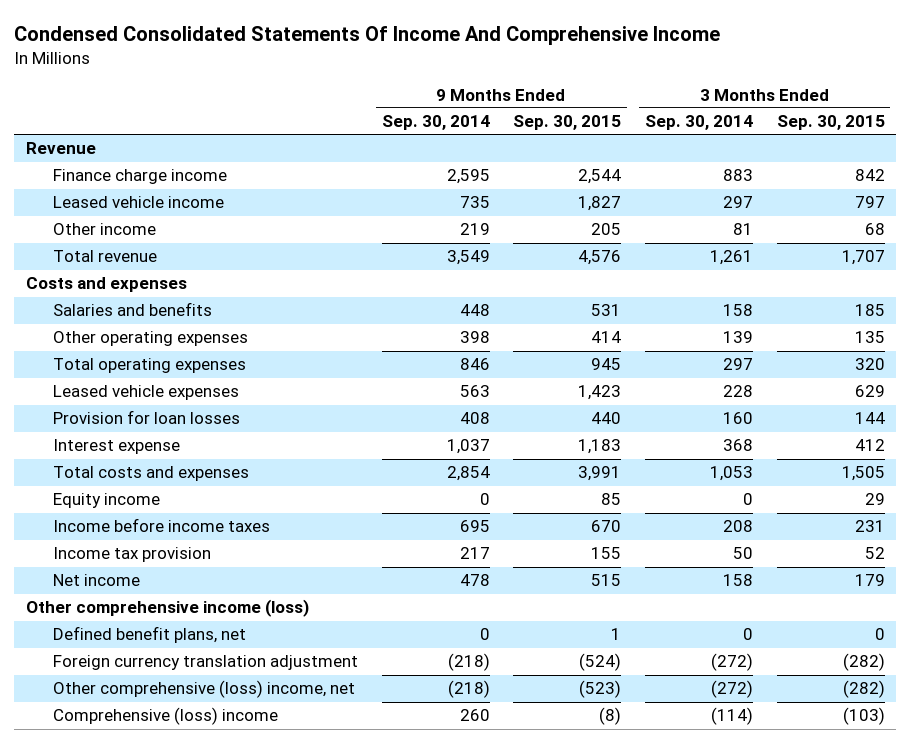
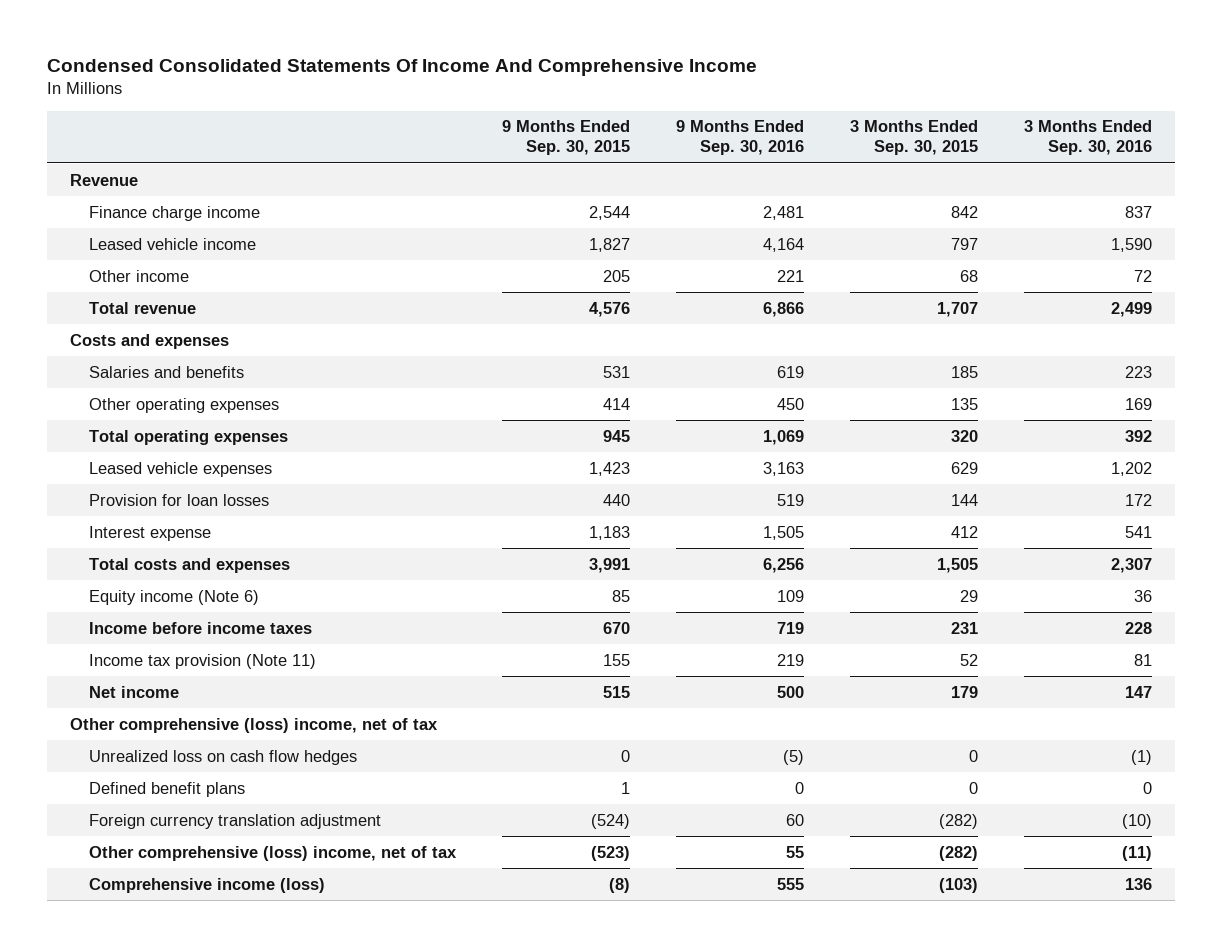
[381,115,490,131] Sep. 30, 2014 -> none
[644,115,753,131] Sep. 30, 2014 -> none
none -> [675,120,804,156] 9 Months Ended Sep. 30, 2016
none -> [1023,120,1152,156] 3 Months Ended Sep. 30, 2016
[52,493,160,509] Equity income -> [89,589,260,605] Equity income (Note 6)
[52,547,211,563] Income tax provision -> [89,653,317,669] Income tax provision (Note 11)
[25,599,309,618] Other comprehensive income (loss) -> [69,717,438,733] Other comprehensive (loss) income, net of tax
none -> [89,749,358,765] Unrealized loss on cash flow hedges
[52,626,246,644] Defined benefit plans, net -> [89,781,246,797] Defined benefit plans
[52,680,355,699] Other comprehensive (loss) income, net -> [89,845,458,861] Other comprehensive (loss) income, net of tax
[52,707,278,726] Comprehensive (loss) income -> [89,877,326,893] Comprehensive income (loss)

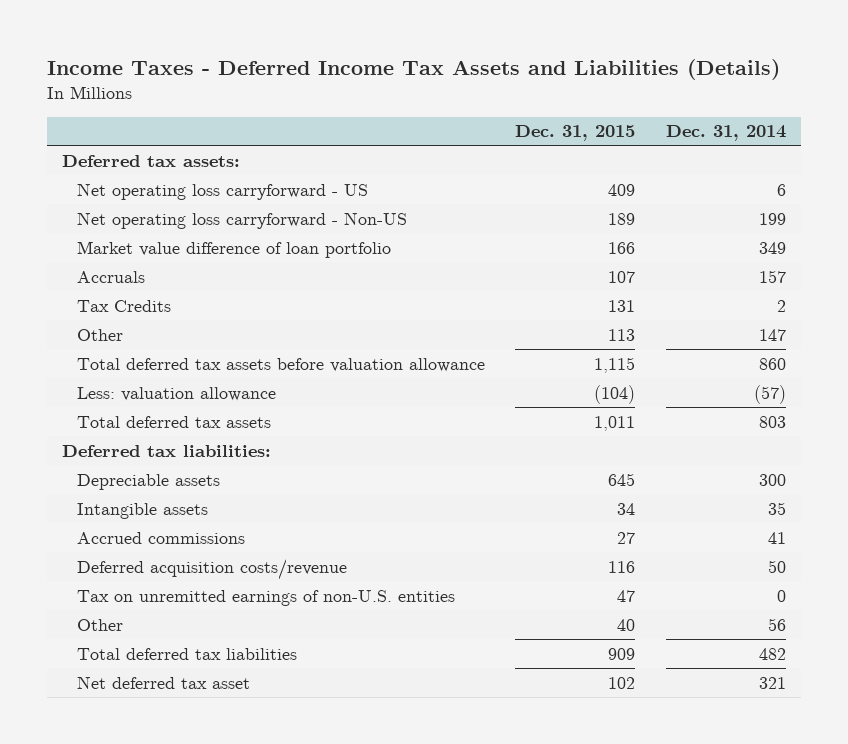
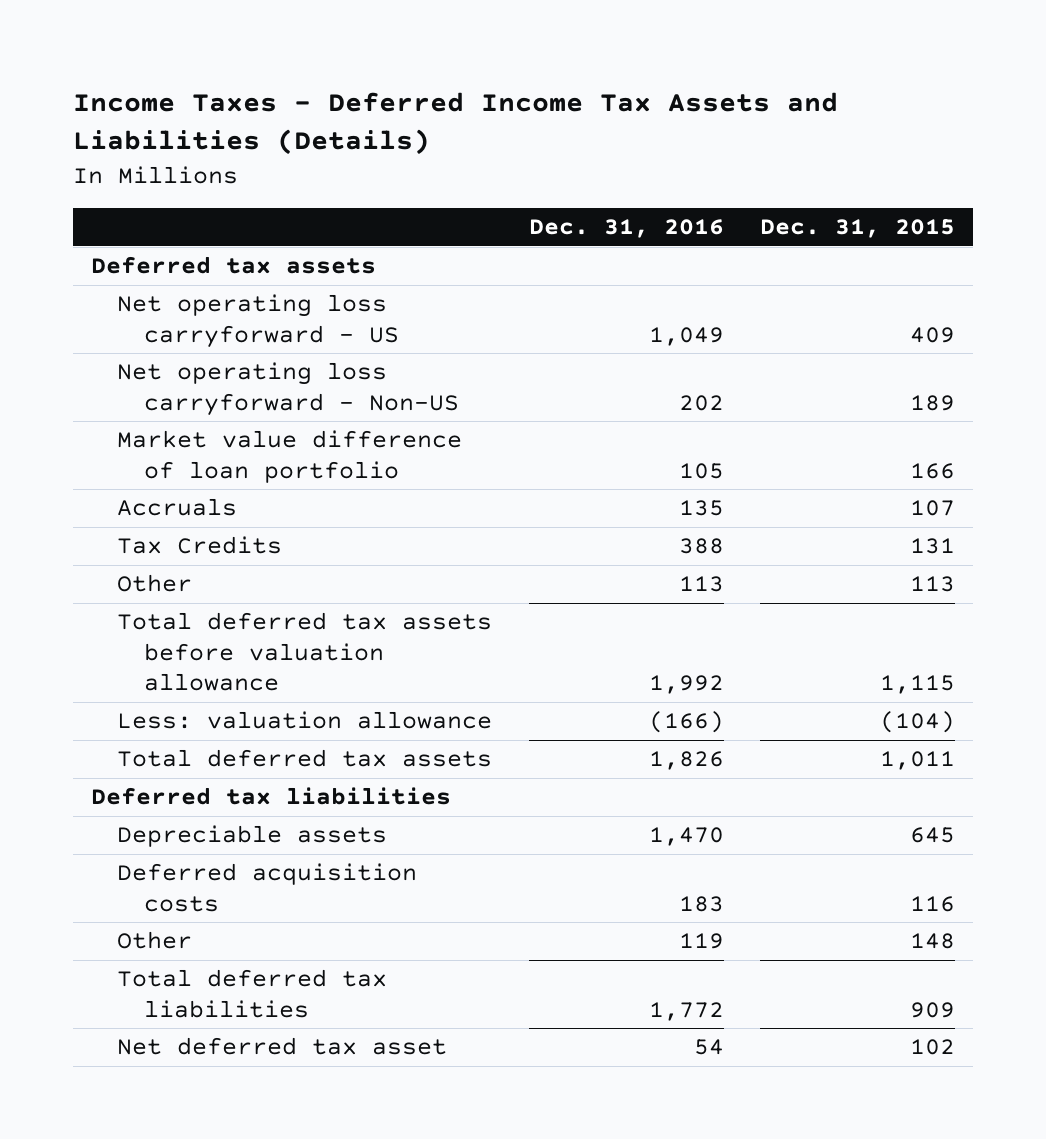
[665,125,786,142] Dec. 31, 2014 -> none
none -> [528,218,724,238] Dec. 31, 2016
[62,154,241,167] Deferred tax assets: -> [90,256,376,275] Deferred tax assets
[62,444,272,457] Deferred tax liabilities: -> [90,787,451,806] Deferred tax liabilities
[76,502,208,519] Intangible assets -> none
[76,531,245,544] Accrued commissions -> none
[76,589,455,606] Tax on unremitted earnings of non-U.S. entities -> none
[76,558,347,580] Deferred acquisition costs/revenue -> [117,863,418,912] Deferred acquisition costs
[617,618,636,631] 40 -> [910,933,956,950] 148

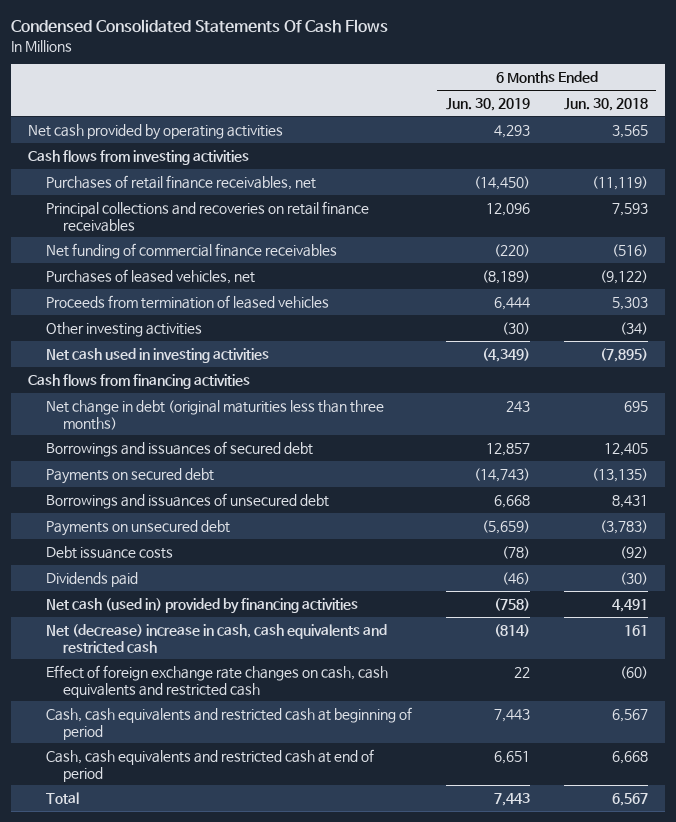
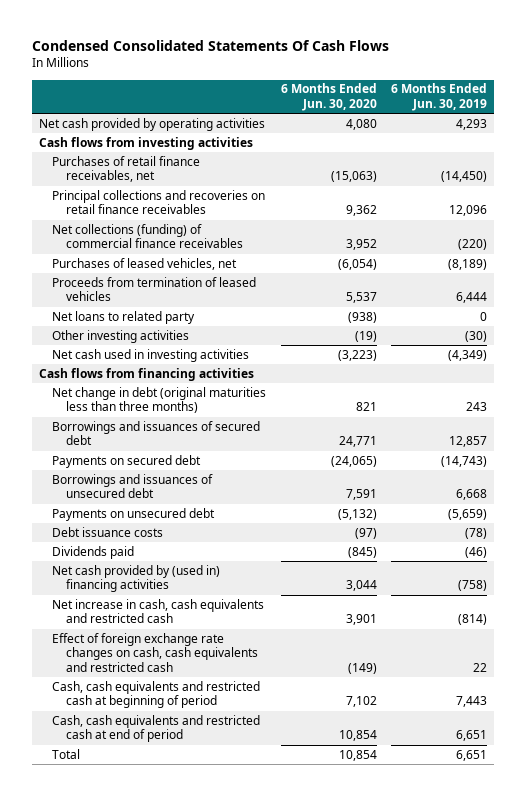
[563,97,648,111] Jun. 30, 2018 -> none
none -> [280,83,377,112] 6 Months Ended Jun. 30, 2020
[45,242,337,259] Net funding of commercial finance receivables -> [52,223,244,249] Net collections (funding) of commercial finance receivables
none -> [52,310,196,324] Net loans to related party
[45,597,358,614] Net cash (used in) provided by financing activities -> [52,564,221,593] Net cash provided by (used in) financing activities
[45,623,387,653] Net (decrease) increase in cash, cash equivalents and restricted cash -> [52,598,265,624] Net increase in cash, cash equivalents and restricted cash
[493,792,530,806] 7,443 -> [455,749,487,761] 6,651

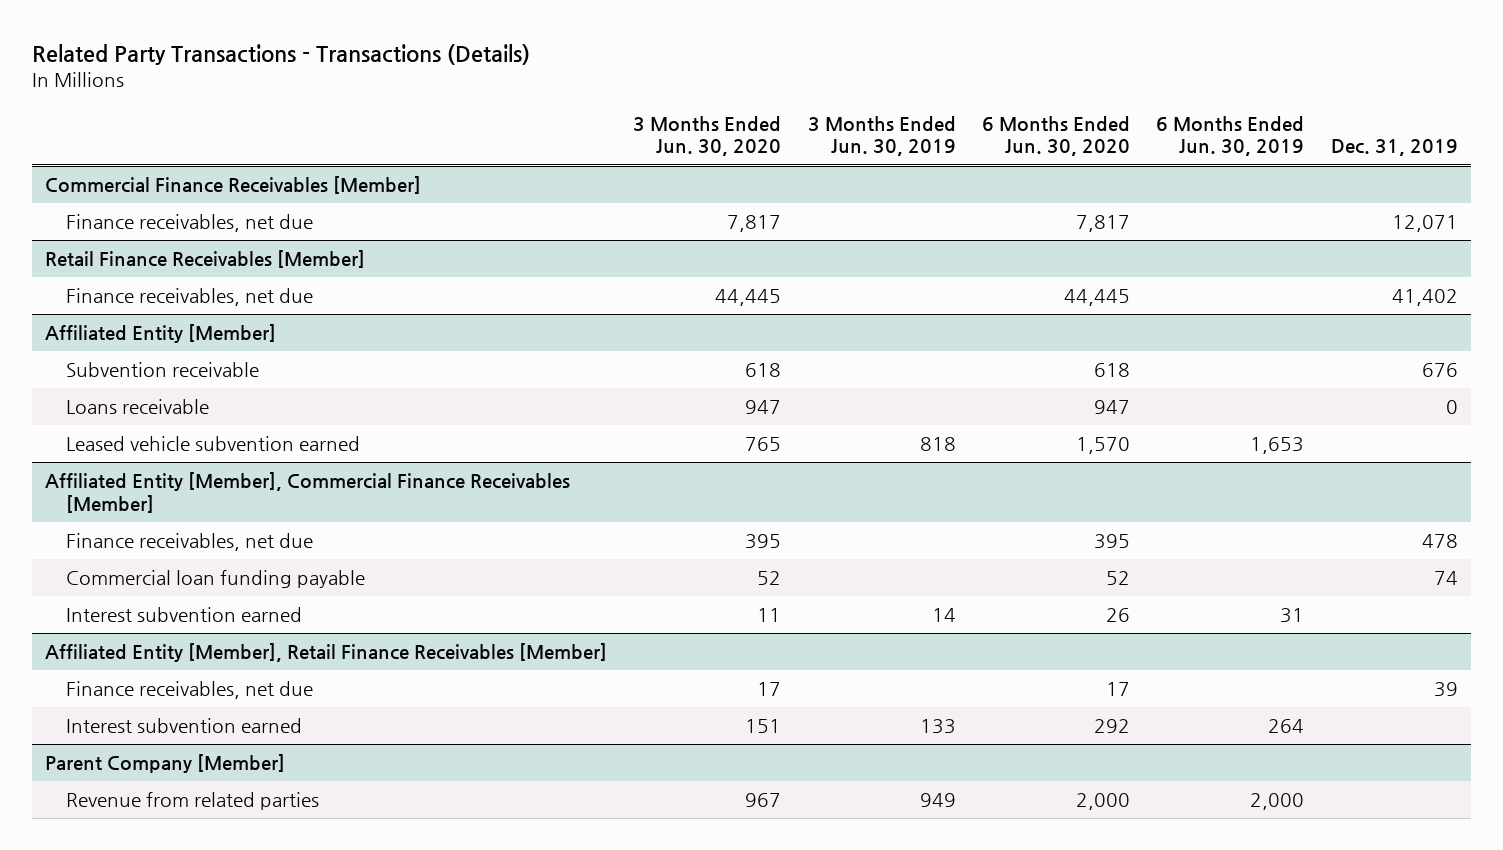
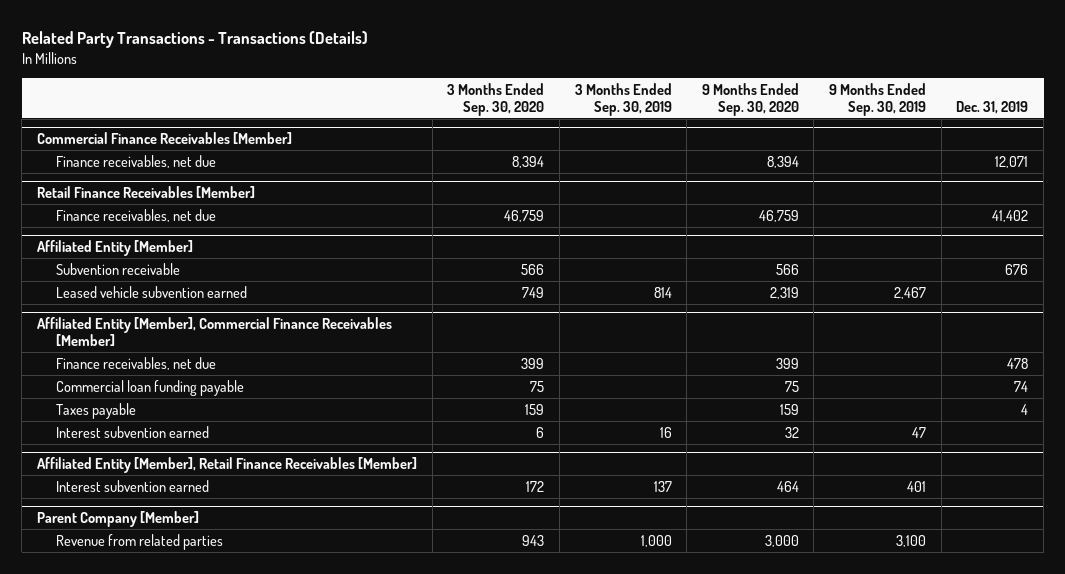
[633,115,782,157] 3 Months Ended Jun. 30, 2020 -> none
[807,115,956,157] 3 Months Ended Jun. 30, 2019 -> none
[982,115,1131,157] 6 Months Ended Jun. 30, 2020 -> none
[1156,115,1305,157] 6 Months Ended Jun. 30, 2019 -> none
none -> [447,83,545,116] 3 Months Ended Sep. 30, 2020
none -> [574,83,672,116] 3 Months Ended Sep. 30, 2019
none -> [701,83,799,116] 9 Months Ended Sep. 30, 2020
none -> [829,83,927,116] 9 Months Ended Sep. 30, 2019
[65,399,209,415] Loans receivable -> none
none -> [56,402,137,419] Taxes payable
[65,681,313,700] Finance receivables, net due -> none

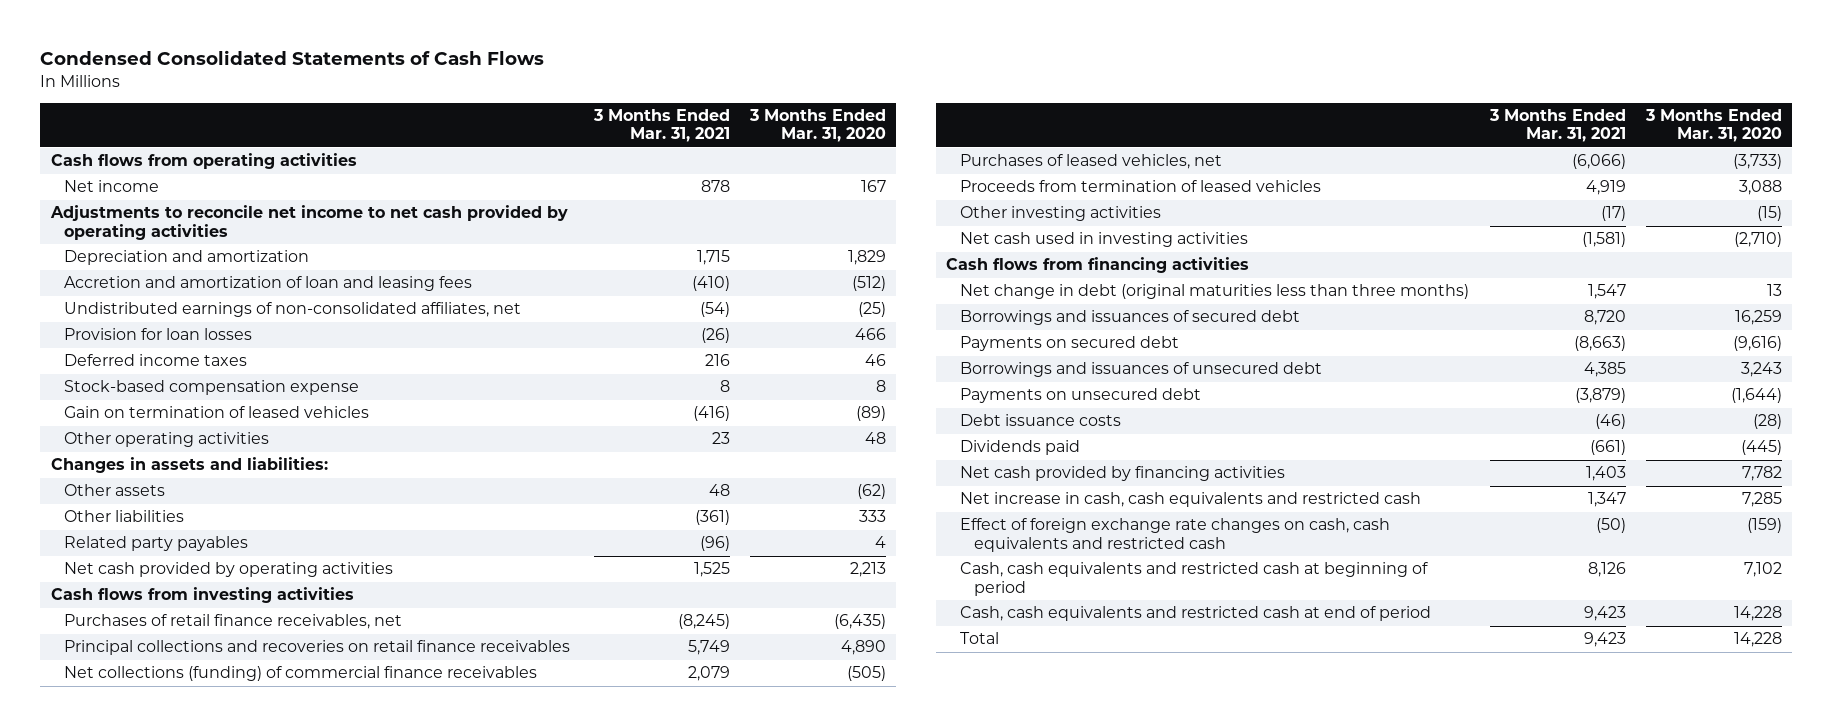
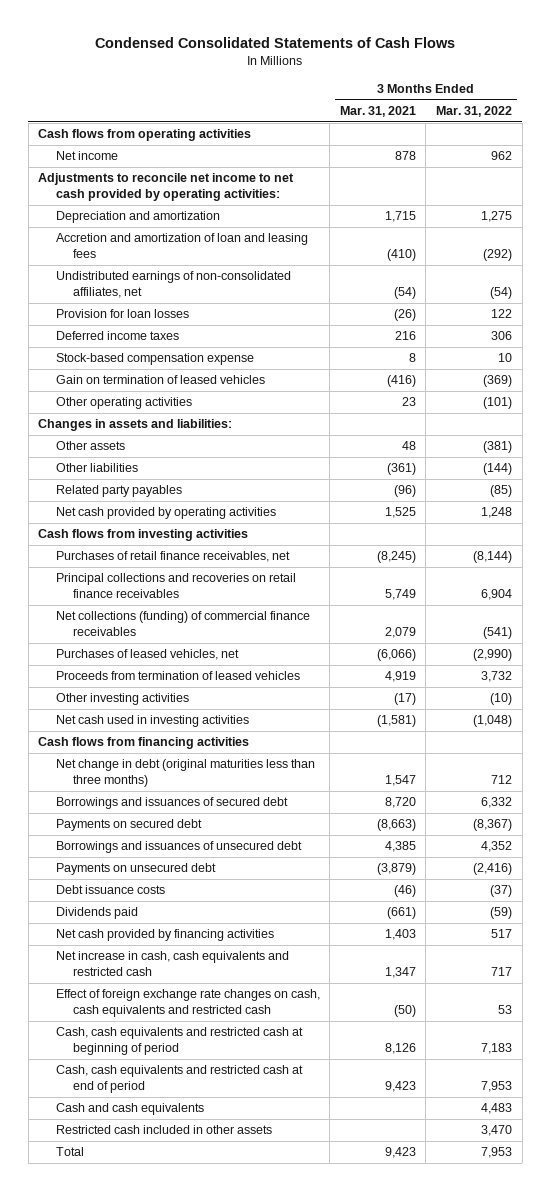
[749,108,887,143] 3 Months Ended Mar. 31, 2020 -> none
none -> [436,105,513,117] Mar. 31, 2022
[49,205,568,240] Adjustments to reconcile net income to net cash provided by operating activities -> [38,173,295,201] Adjustments to reconcile net income to net cash provided by operating activities:
none -> [55,1103,204,1116] Cash and cash equivalents
none -> [55,1125,272,1135] Restricted cash included in other assets

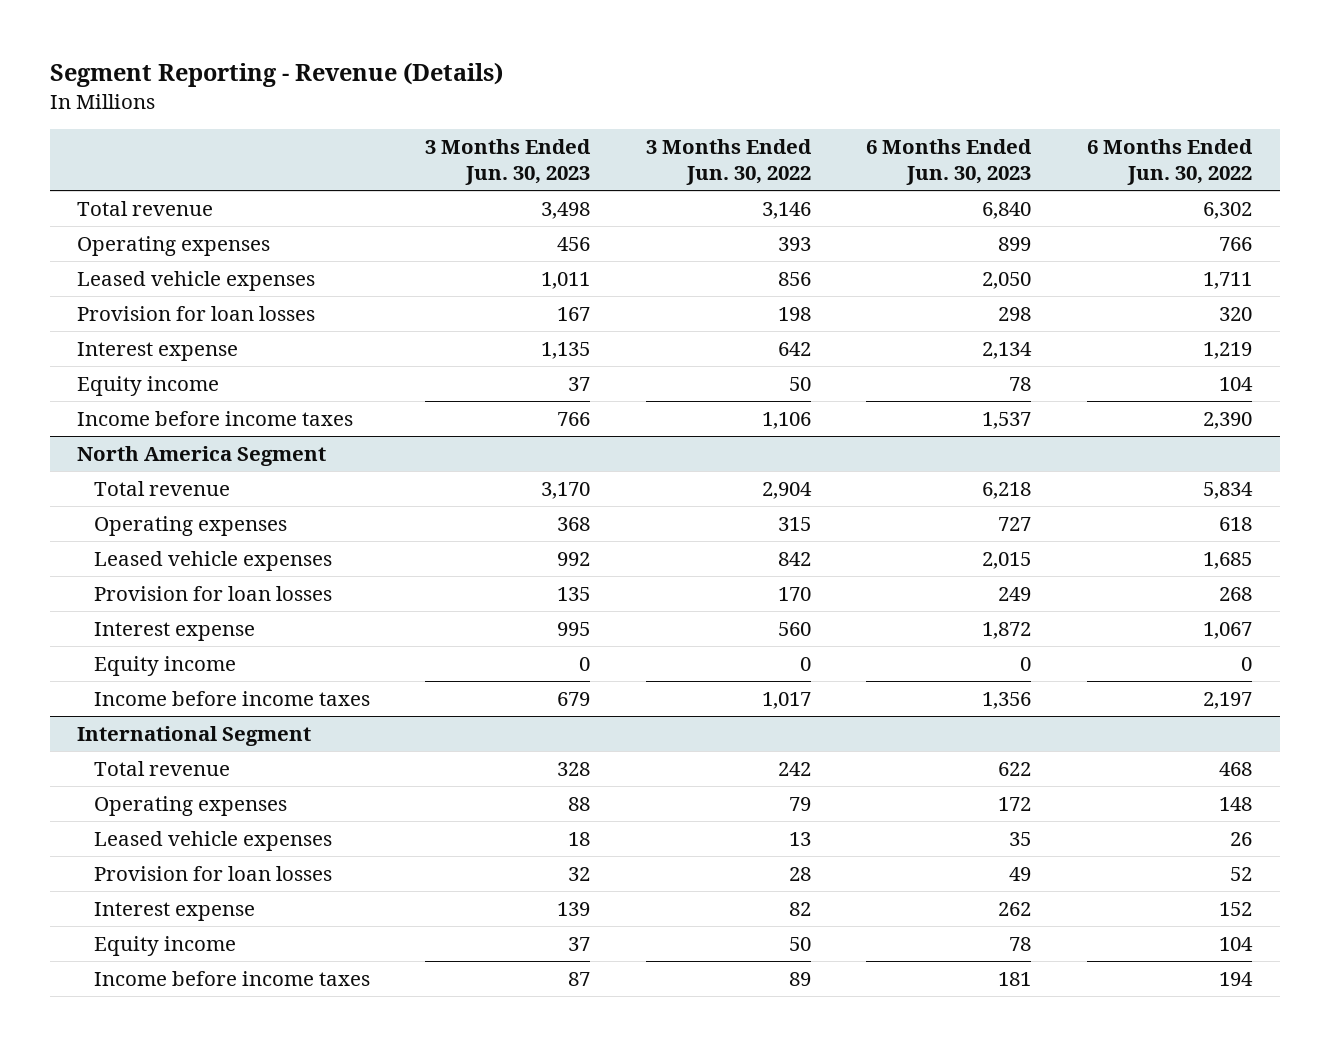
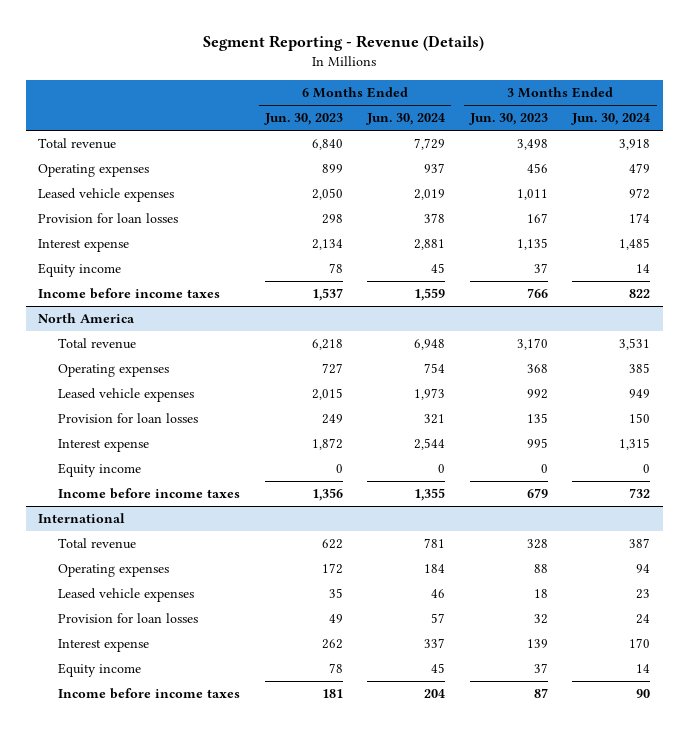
[645,139,812,186] 3 Months Ended Jun. 30, 2022 -> none
[1086,139,1253,186] 6 Months Ended Jun. 30, 2022 -> none
none -> [366,113,446,126] Jun. 30, 2024
none -> [571,113,651,126] Jun. 30, 2024
[77,445,327,466] North America Segment -> [38,313,136,324] North America
[77,725,312,746] International Segment -> [38,513,126,524] International

